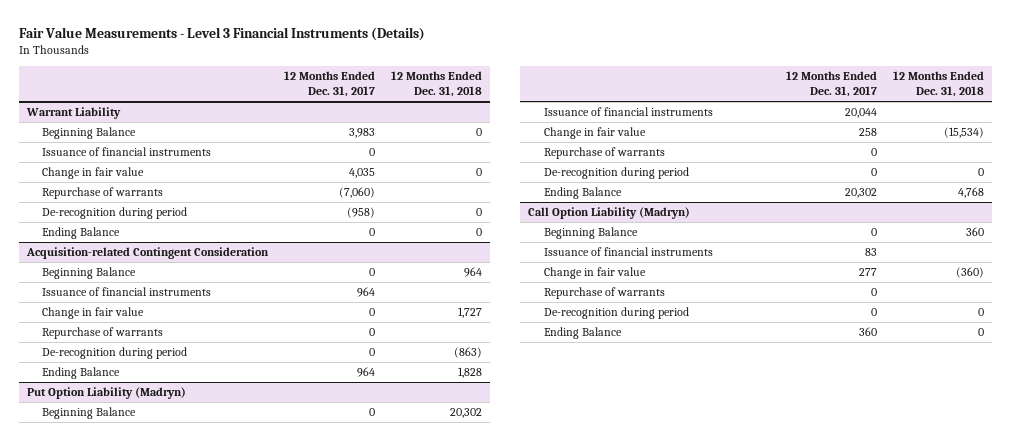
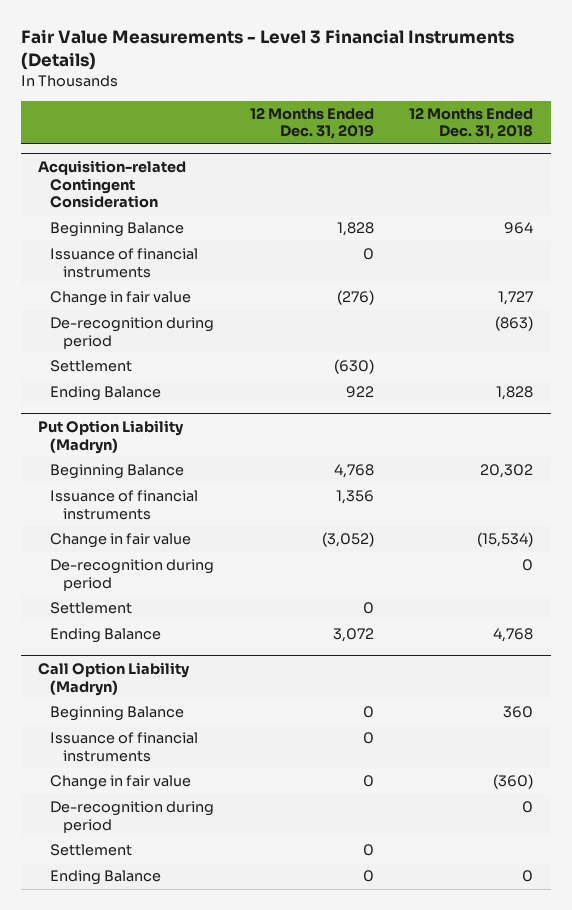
[284,71,376,98] 12 Months Ended Dec. 31, 2017 -> none
none -> [249,107,374,140] 12 Months Ended Dec. 31, 2019
[25,107,121,120] Warrant Liability -> none
[42,127,137,140] Beginning Balance -> none
[42,147,212,157] Issuance of financial instruments -> none
[42,167,145,180] Change in fair value -> none
[42,187,164,200] Repurchase of warrants -> none
[42,207,188,220] De-recognition during period -> none
[42,227,121,240] Ending Balance -> none
[42,327,164,340] Repurchase of warrants -> none
none -> [50,360,133,373] Settlement
[543,147,665,160] Repurchase of warrants -> none
none -> [50,602,133,615] Settlement
[543,287,665,300] Repurchase of warrants -> none
none -> [50,844,133,857] Settlement

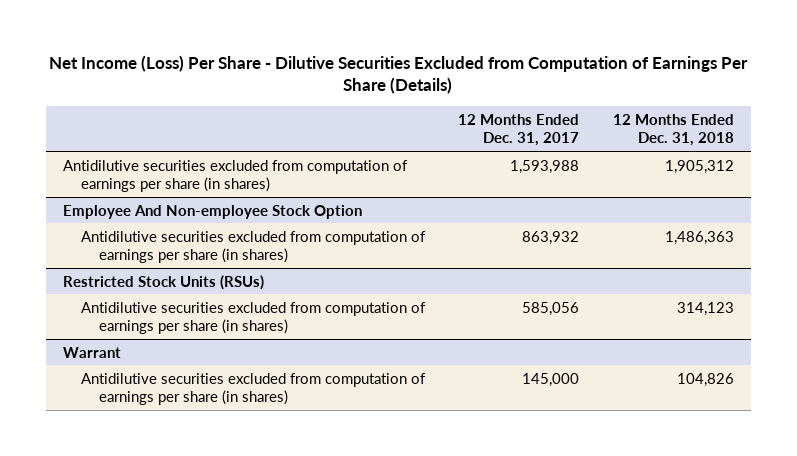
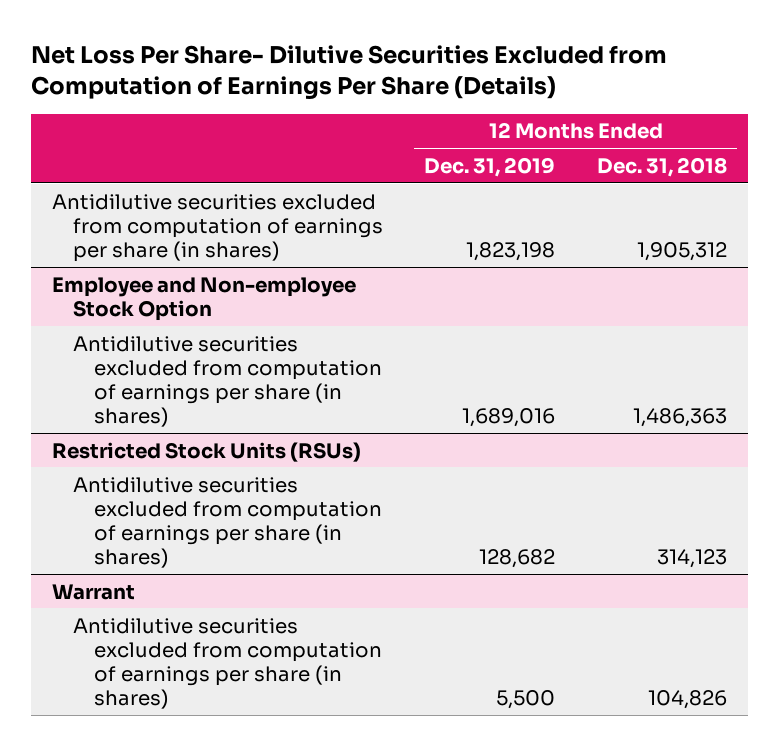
[49,54,749,95] Net Income (Loss) Per Share - Dilutive Securities Excluded from Computation of Earnings Per Share (Details) -> [31,44,668,100] Net Loss Per Share- Dilutive Securities Excluded from Computation of Earnings Per Share (Details)
[458,113,580,147] 12 Months Ended Dec. 31, 2017 -> none
none -> [424,156,556,177] Dec. 31, 2019
[62,204,362,219] Employee And Non-employee Stock Option -> [52,276,357,321] Employee and Non-employee Stock Option

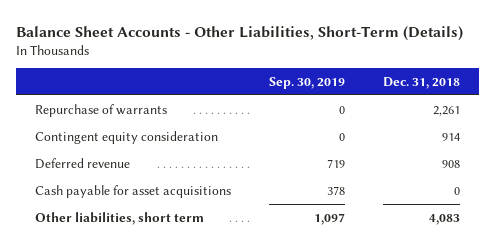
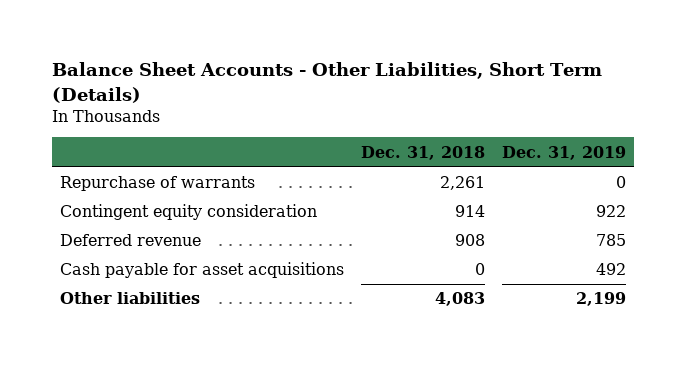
[16,25,464,41] Balance Sheet Accounts - Other Liabilities, Short-Term (Details) -> [52,62,603,103] Balance Sheet Accounts - Other Liabilities, Short Term (Details)
[269,76,346,89] Sep. 30, 2019 -> none
none -> [501,145,626,160] Dec. 31, 2019
[35,211,205,225] Other liabilities, short term -> [60,292,201,305] Other liabilities

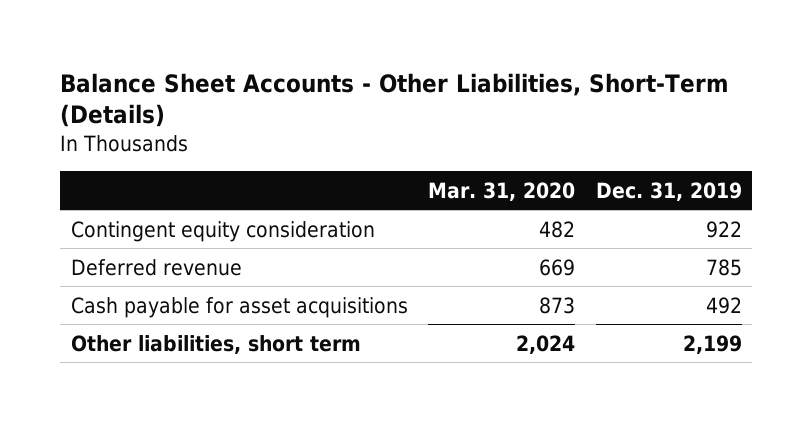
[52,62,603,103] Balance Sheet Accounts - Other Liabilities, Short Term (Details) -> [60,72,730,128] Balance Sheet Accounts - Other Liabilities, Short-Term (Details)
[361,145,486,160] Dec. 31, 2018 -> none
none -> [428,181,576,201] Mar. 31, 2020
[60,176,256,192] Repurchase of warrants -> none
[60,292,201,305] Other liabilities -> [70,334,361,354] Other liabilities, short term

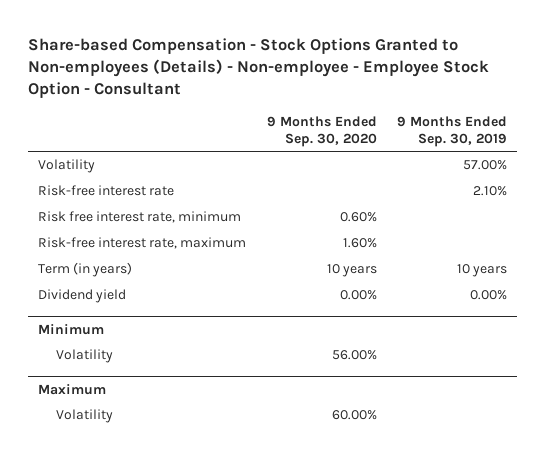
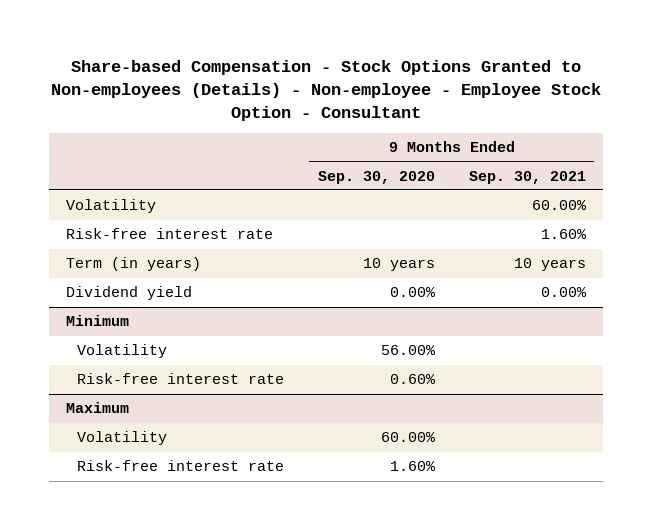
[396,115,507,148] 9 Months Ended Sep. 30, 2019 -> none
none -> [468,170,586,184] Sep. 30, 2021
[38,211,242,224] Risk free interest rate, minimum -> none
[38,237,247,250] Risk-free interest rate, maximum -> none
none -> [76,373,284,385] Risk-free interest rate
none -> [76,460,284,472] Risk-free interest rate

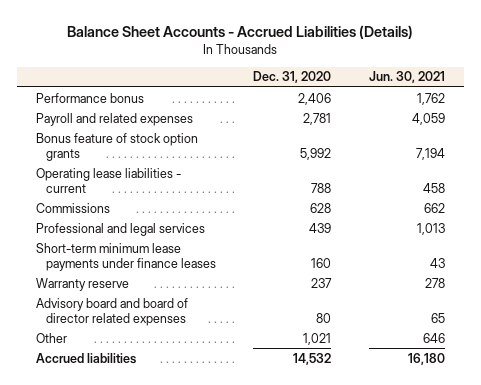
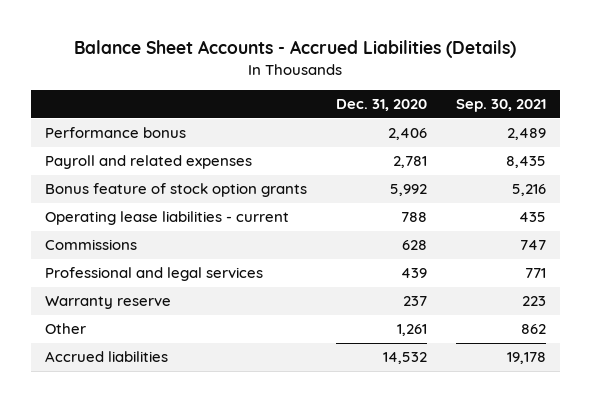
[368,71,445,84] Jun. 30, 2021 -> none
none -> [455,99,546,113] Sep. 30, 2021
[35,242,216,271] Short-term minimum lease payments under finance leases -> none
[35,297,188,326] Advisory board and board of director related expenses -> none
[303,332,332,345] 1,021 -> [396,324,427,337] 1,261

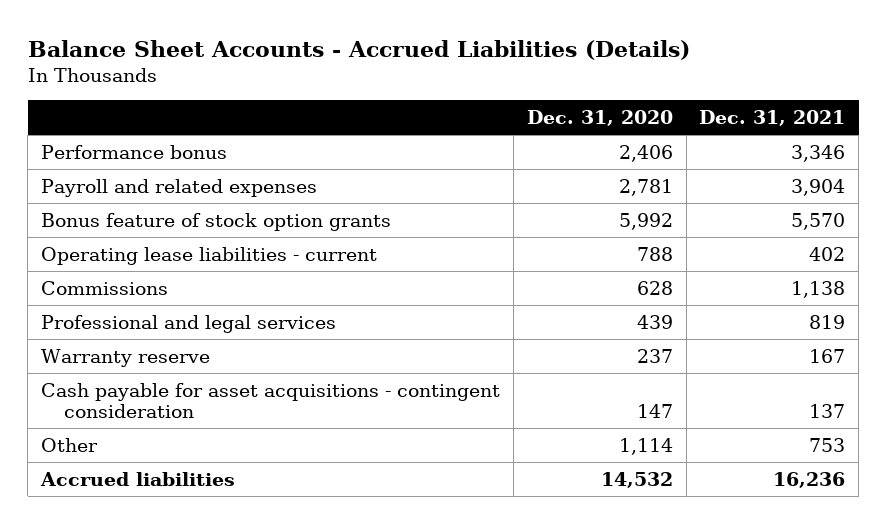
[455,99,546,113] Sep. 30, 2021 -> none
none -> [699,109,846,126] Dec. 31, 2021
none -> [41,382,501,419] Cash payable for asset acquisitions - contingent consideration
[396,324,427,337] 1,261 -> [618,437,673,455] 1,114

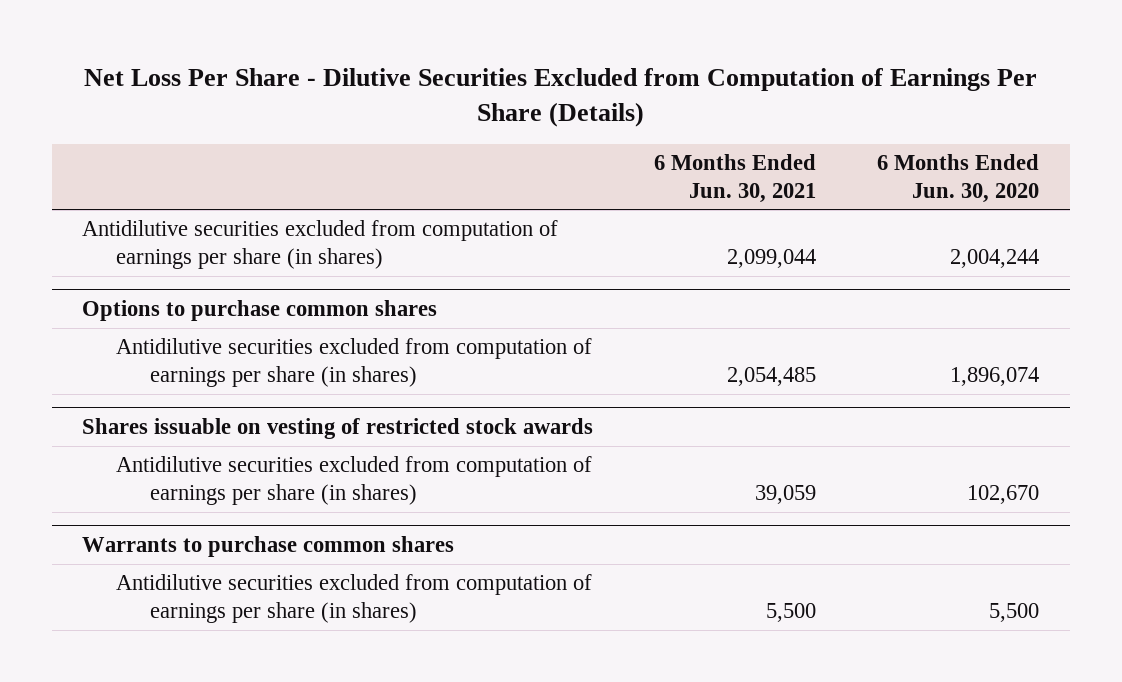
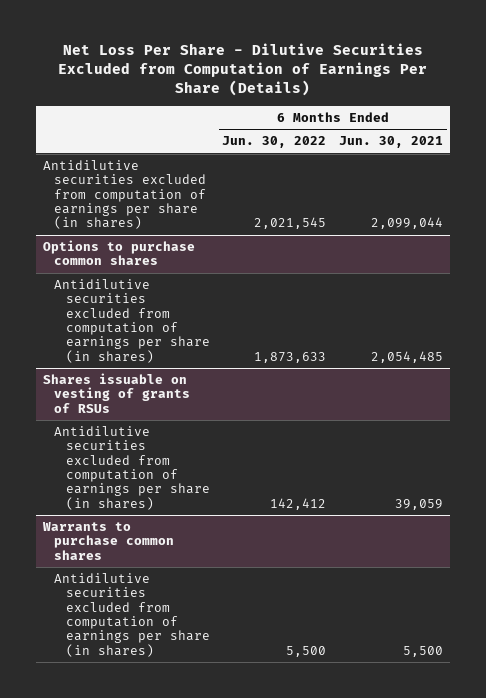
[877,153,1040,203] 6 Months Ended Jun. 30, 2020 -> none
none -> [222,136,327,149] Jun. 30, 2022
[82,418,594,440] Shares issuable on vesting of restricted stock awards -> [42,373,191,413] Shares issuable on vesting of grants of RSUs

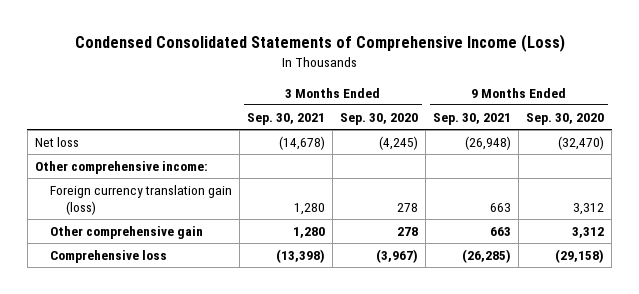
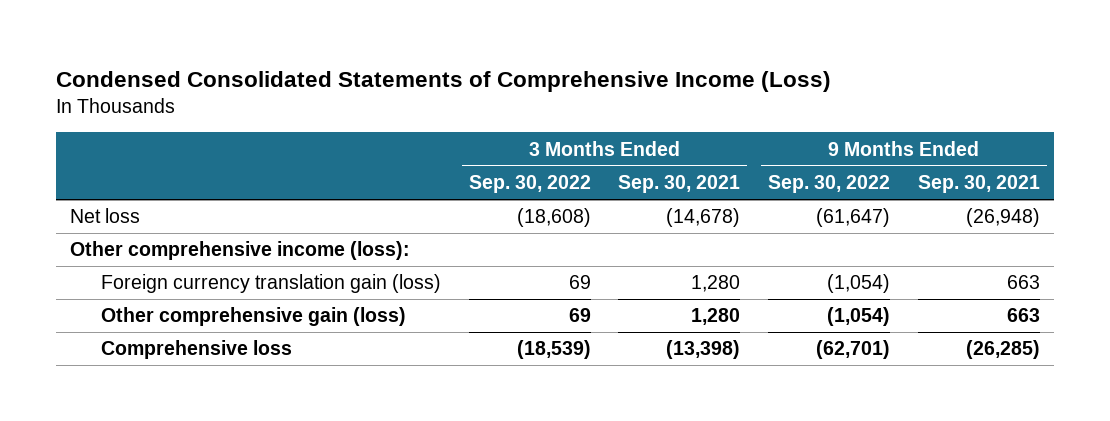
[340,112,419,125] Sep. 30, 2020 -> none
[526,112,605,125] Sep. 30, 2020 -> none
none -> [468,175,591,194] Sep. 30, 2022
none -> [768,175,891,194] Sep. 30, 2022
[34,160,208,174] Other comprehensive income: -> [70,241,411,261] Other comprehensive income (loss):
[50,225,204,239] Other comprehensive gain -> [100,307,406,327] Other comprehensive gain (loss)

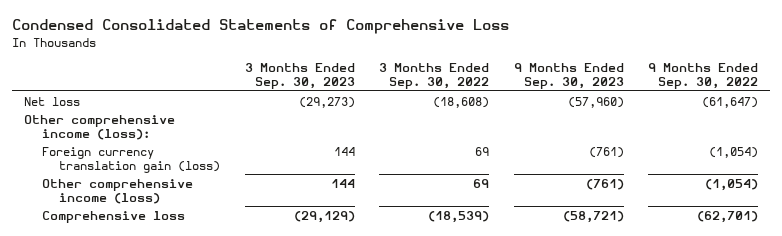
[56,70,832,92] Condensed Consolidated Statements of Comprehensive Income (Loss) -> [11,19,509,35] Condensed Consolidated Statements of Comprehensive Loss
[618,175,741,194] Sep. 30, 2021 -> none
[918,175,1041,194] Sep. 30, 2021 -> none
none -> [244,63,355,90] 3 Months Ended Sep. 30, 2023
none -> [513,63,624,90] 9 Months Ended Sep. 30, 2023
[100,307,406,327] Other comprehensive gain (loss) -> [41,178,193,204] Other comprehensive income (loss)

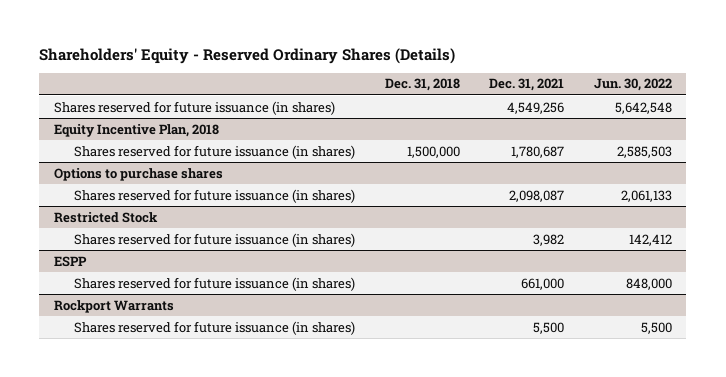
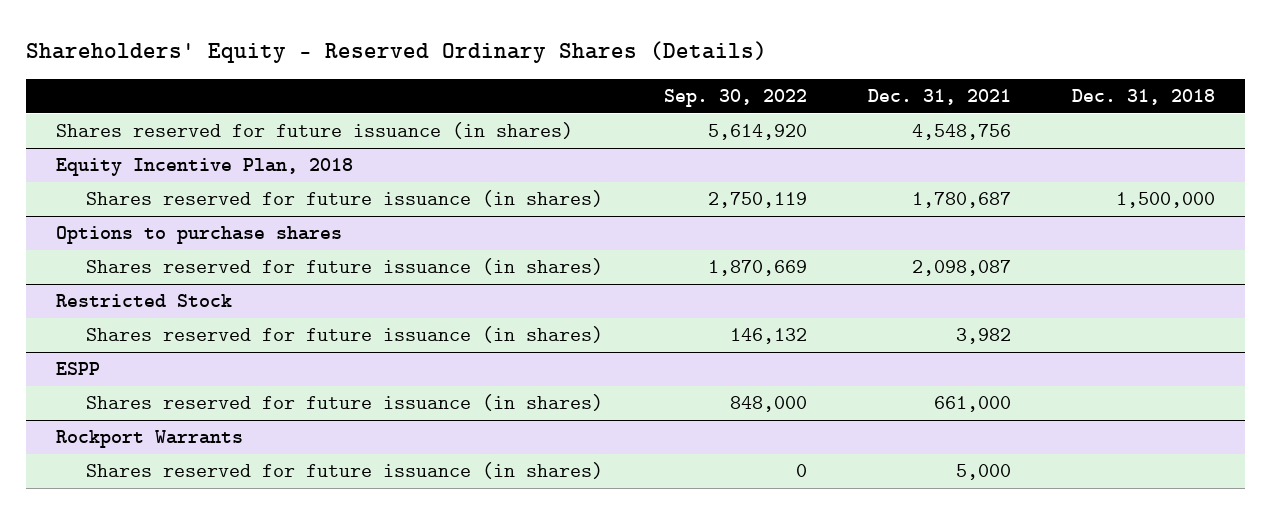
[593,78,672,92] Jun. 30, 2022 -> none
none -> [663,89,807,108] Sep. 30, 2022
[507,101,565,114] 4,549,256 -> [911,124,1011,141] 4,548,756
[533,321,565,334] 5,500 -> [955,464,1011,481] 5,000

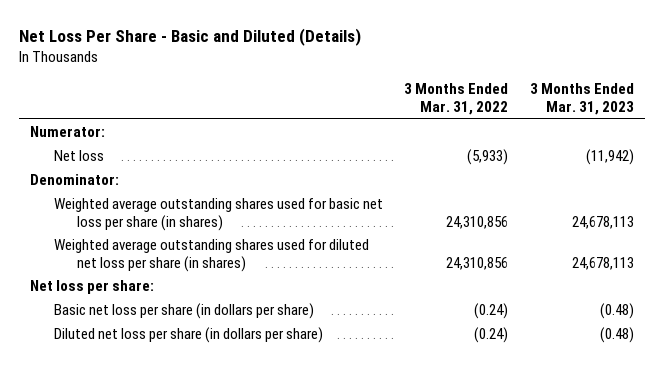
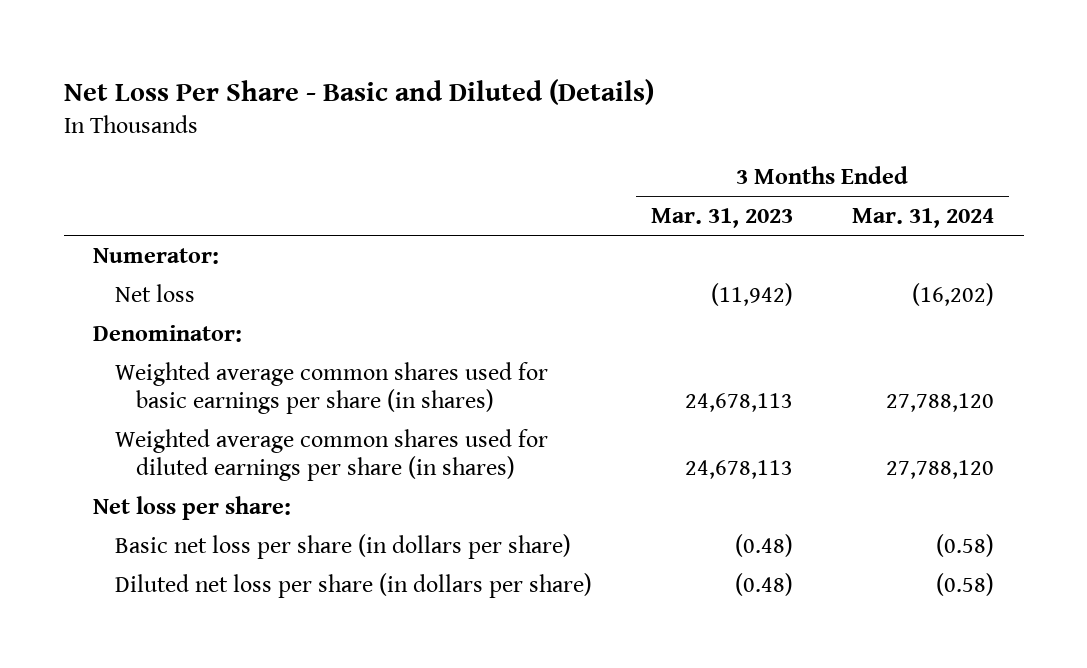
[404,83,509,115] 3 Months Ended Mar. 31, 2022 -> none
none -> [852,208,995,229] Mar. 31, 2024
[53,198,383,231] Weighted average outstanding shares used for basic net loss per share (in shares) -> [114,361,548,415] Weighted average common shares used for basic earnings per share (in shares)
[53,239,369,272] Weighted average outstanding shares used for diluted net loss per share (in shares) -> [114,428,548,482] Weighted average common shares used for diluted earnings per share (in shares)

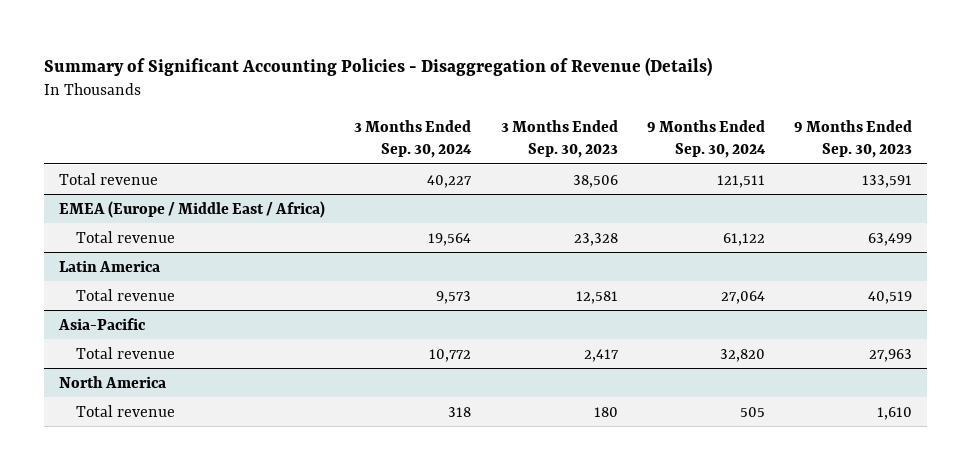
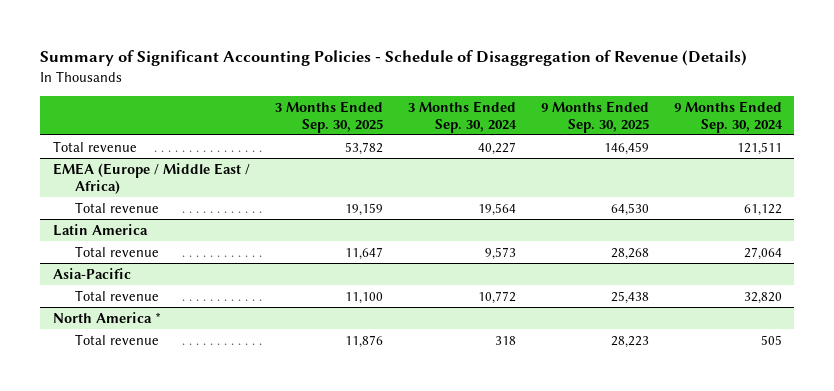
[44,56,713,76] Summary of Significant Accounting Policies - Disaggregation of Revenue (Details) -> [40,50,748,67] Summary of Significant Accounting Policies - Schedule of Disaggregation of Revenue (Details)
[500,120,618,159] 3 Months Ended Sep. 30, 2023 -> none
[794,120,913,159] 9 Months Ended Sep. 30, 2023 -> none
none -> [274,100,383,133] 3 Months Ended Sep. 30, 2025
none -> [540,100,649,133] 9 Months Ended Sep. 30, 2025
[58,375,166,388] North America -> [52,311,161,323] North America *

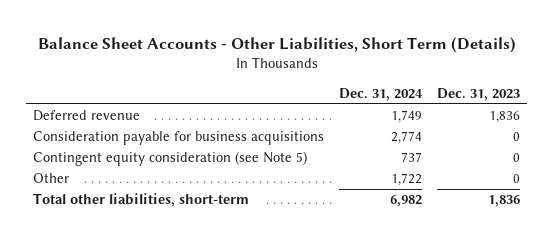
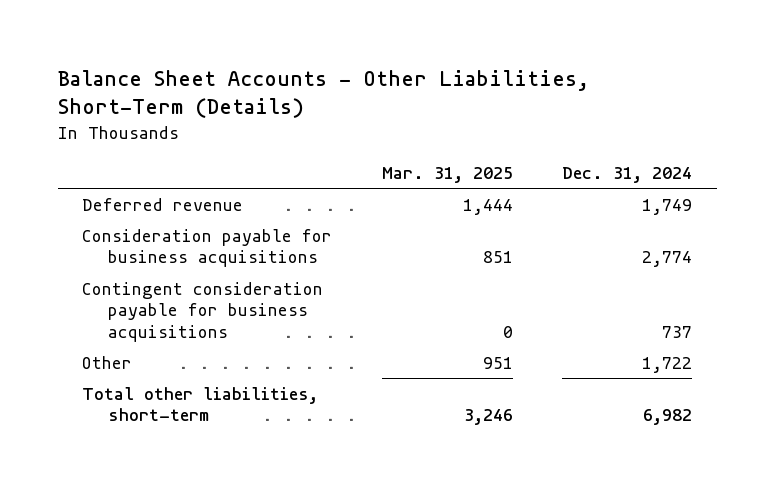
[37,36,516,53] Balance Sheet Accounts - Other Liabilities, Short Term (Details) -> [57,69,589,119] Balance Sheet Accounts - Other Liabilities, Short-Term (Details)
[436,87,520,101] Dec. 31, 2023 -> none
none -> [381,167,513,184] Mar. 31, 2025
[33,151,308,167] Contingent equity consideration (see Note 5) -> [82,281,324,342] Contingent consideration payable for business acquisitions

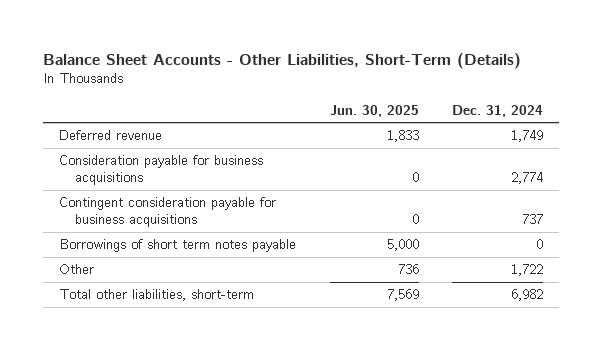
[381,167,513,184] Mar. 31, 2025 -> none
none -> [329,104,419,117] Jun. 30, 2025
none -> [59,239,297,253] Borrowings of short term notes payable

